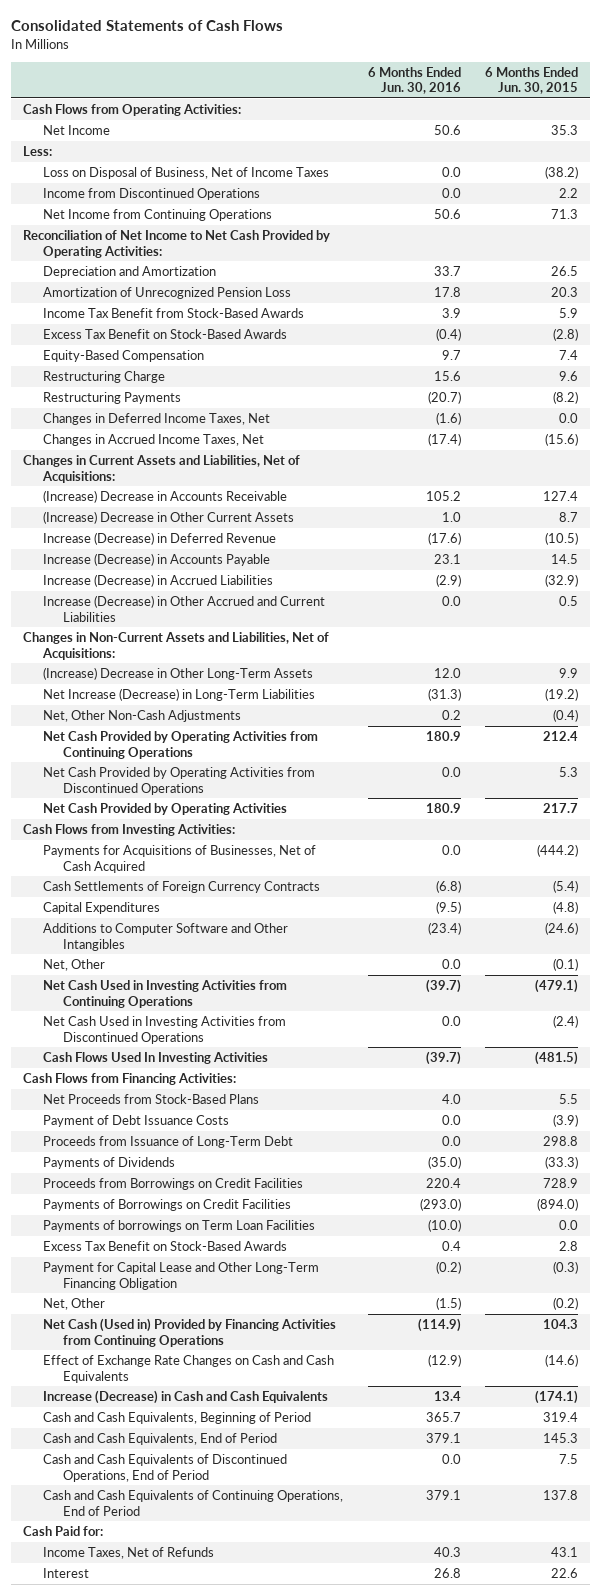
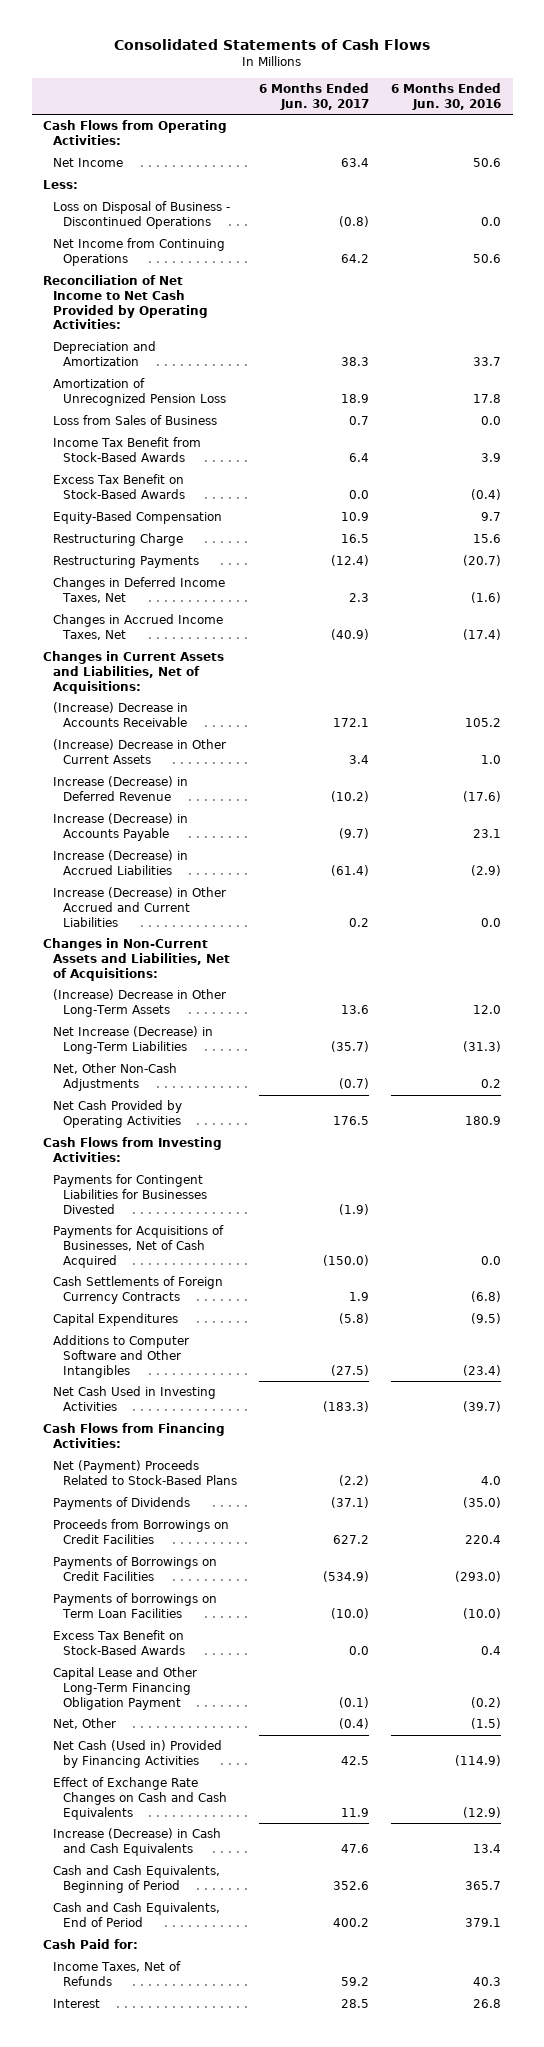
[485,66,579,95] 6 Months Ended Jun. 30, 2015 -> none
none -> [259,83,370,110] 6 Months Ended Jun. 30, 2017
[43,188,261,201] Income from Discontinued Operations -> none
[43,167,330,180] Loss on Disposal of Business, Net of Income Taxes -> [52,201,230,229] Loss on Disposal of Business - Discontinued Operations
none -> [52,415,217,426] Loss from Sales of Business
[43,731,319,759] Net Cash Provided by Operating Activities from Continuing Operations -> none
[43,767,316,795] Net Cash Provided by Operating Activities from Discontinued Operations -> none
none -> [52,1174,207,1214] Payments for Contingent Liabilities for Businesses Divested
[43,959,106,972] Net, Other -> none
[43,980,288,1008] Net Cash Used in Investing Activities from Continuing Operations -> none
[43,1016,287,1044] Net Cash Used in Investing Activities from Discontinued Operations -> none
[43,1052,269,1065] Cash Flows Used In Investing Activities -> [52,1386,216,1411] Net Cash Used in Investing Activities
[43,1115,230,1128] Payment of Debt Issuance Costs -> none
[43,1136,294,1149] Proceeds from Issuance of Long-Term Debt -> none
[43,1094,260,1105] Net Proceeds from Stock-Based Plans -> [52,1460,237,1485] Net (Payment) Proceeds Related to Stock-Based Plans
[43,1262,320,1290] Payment for Capital Lease and Other Long-Term Financing Obligation -> [52,1667,197,1710] Capital Lease and Other Long-Term Financing Obligation Payment
[43,1318,337,1347] Net Cash (Used in) Provided by Financing Activities from Continuing Operations -> [52,1740,222,1768] Net Cash (Used in) Provided by Financing Activities
[43,1454,288,1482] Cash and Cash Equivalents of Discontinued Operations, End of Period -> none
[43,1490,344,1516] Cash and Cash Equivalents of Continuing Operations, End of Period -> none

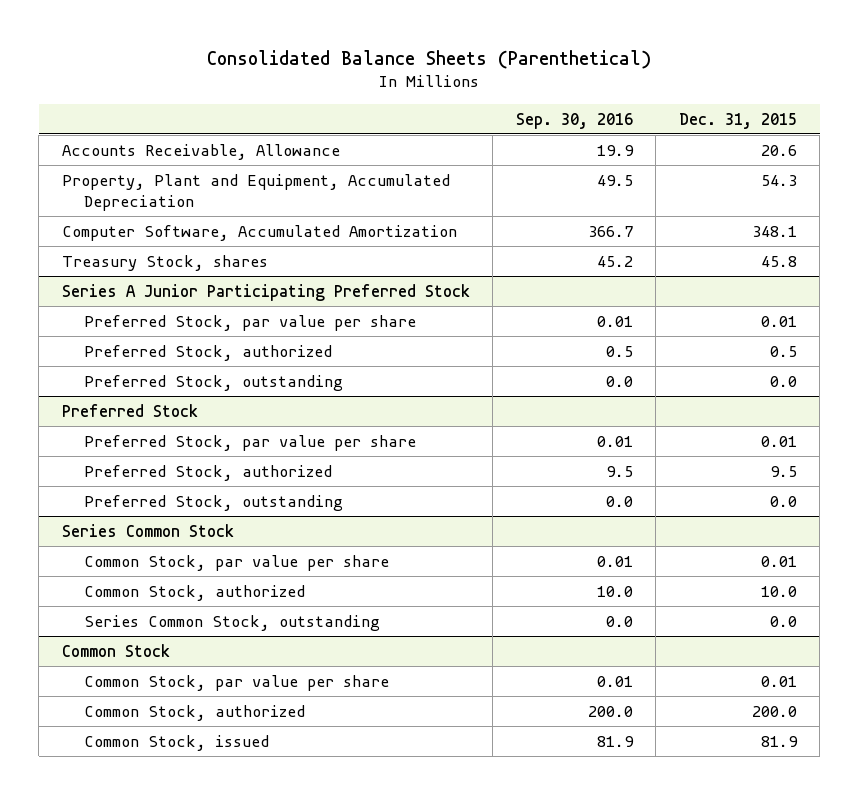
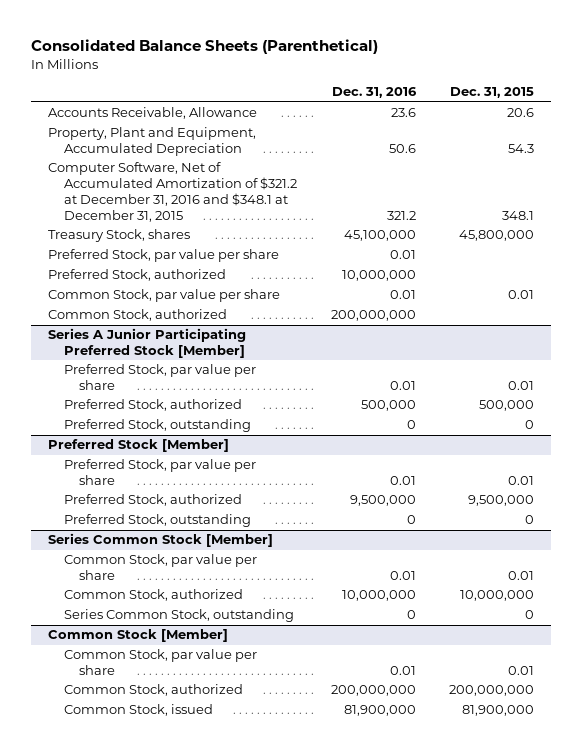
[515,112,633,129] Sep. 30, 2016 -> none
none -> [331,87,417,99] Dec. 31, 2016
[61,224,457,241] Computer Software, Accumulated Amortization -> [48,162,297,222] Computer Software, Net of Accumulated Amortization of $321.2 at December 31, 2016 and $348.1 at December 31, 2015
[760,255,797,267] 45.8 -> [459,230,535,242] 45,800,000
none -> [48,249,280,263] Preferred Stock, par value per share
none -> [48,269,227,282] Preferred Stock, authorized
none -> [48,289,281,303] Common Stock, par value per share
none -> [48,309,228,322] Common Stock, authorized
[61,283,470,301] Series A Junior Participating Preferred Stock -> [48,328,247,359] Series A Junior Participating Preferred Stock [Member]
[769,345,797,357] 0.5 -> [479,400,535,412] 500,000
[769,375,797,387] 0.0 -> [525,420,535,430] 0
[61,403,198,417] Preferred Stock -> [48,439,230,453] Preferred Stock [Member]
[769,465,797,477] 9.5 -> [468,495,535,507] 9,500,000
[769,495,797,507] 0.0 -> [525,515,535,525] 0
[61,523,234,537] Series Common Stock -> [48,533,274,548] Series Common Stock [Member]
[760,585,797,597] 10.0 -> [460,590,535,602] 10,000,000
[769,615,797,627] 0.0 -> [525,610,535,620] 0
[61,643,170,657] Common Stock -> [48,629,229,643] Common Stock [Member]
[751,705,797,717] 200.0 -> [449,685,535,697] 200,000,000
[760,735,798,747] 81.9 -> [462,705,535,717] 81,900,000

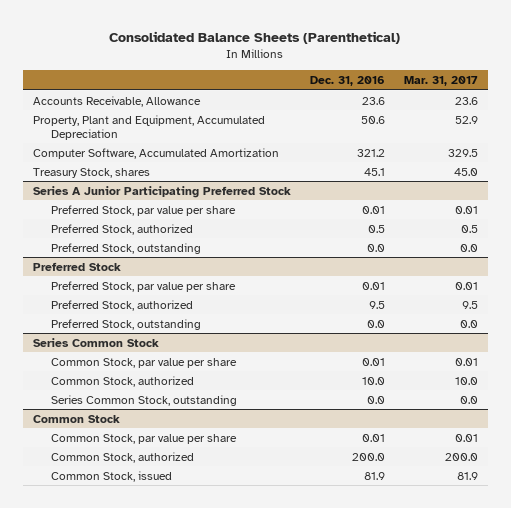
[450,87,535,99] Dec. 31, 2015 -> none
none -> [404,76,479,87] Mar. 31, 2017
[48,249,280,263] Preferred Stock, par value per share -> none
[48,269,227,282] Preferred Stock, authorized -> none
[48,289,281,303] Common Stock, par value per share -> none
[48,309,228,322] Common Stock, authorized -> none
[48,162,297,222] Computer Software, Net of Accumulated Amortization of $321.2 at December 31, 2016 and $348.1 at December 31, 2015 -> [32,147,279,159] Computer Software, Accumulated Amortization
[343,230,416,242] 45,100,000 -> [363,167,385,176] 45.1
[48,328,247,359] Series A Junior Participating Preferred Stock [Member] -> [32,185,291,198] Series A Junior Participating Preferred Stock
[360,400,416,412] 500,000 -> [367,224,385,233] 0.5
[406,420,416,430] 0 -> [366,243,385,252] 0.0
[48,439,230,453] Preferred Stock [Member] -> [32,261,121,271] Preferred Stock
[349,495,416,507] 9,500,000 -> [368,300,385,309] 9.5
[406,515,416,525] 0 -> [366,319,385,328] 0.0
[48,533,274,548] Series Common Stock [Member] -> [32,337,159,347] Series Common Stock
[341,590,416,602] 10,000,000 -> [361,376,385,385] 10.0
[406,610,416,620] 0 -> [366,395,385,404] 0.0
[48,629,229,643] Common Stock [Member] -> [32,414,120,423] Common Stock
[330,685,416,697] 200,000,000 -> [351,452,385,461] 200.0
[343,705,416,717] 81,900,000 -> [363,471,385,480] 81.9

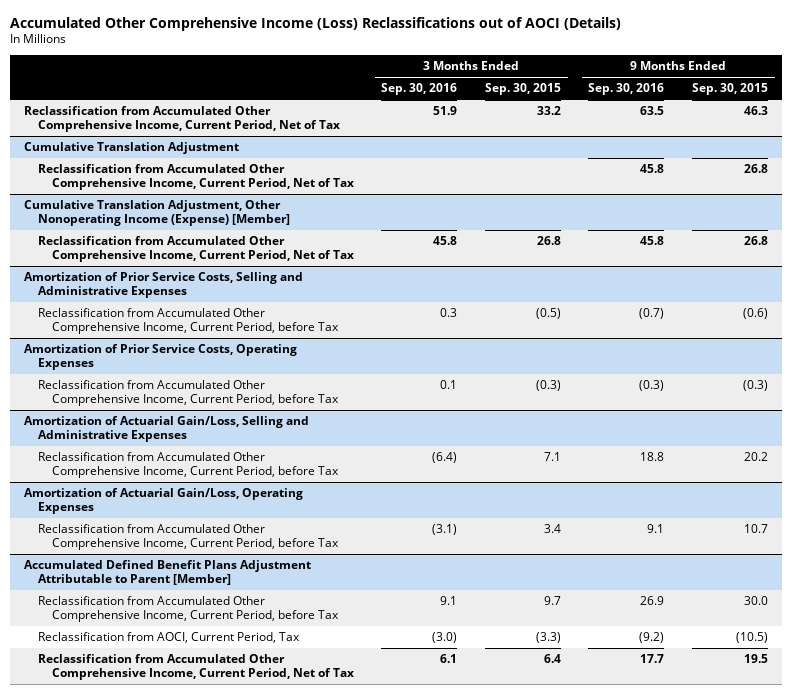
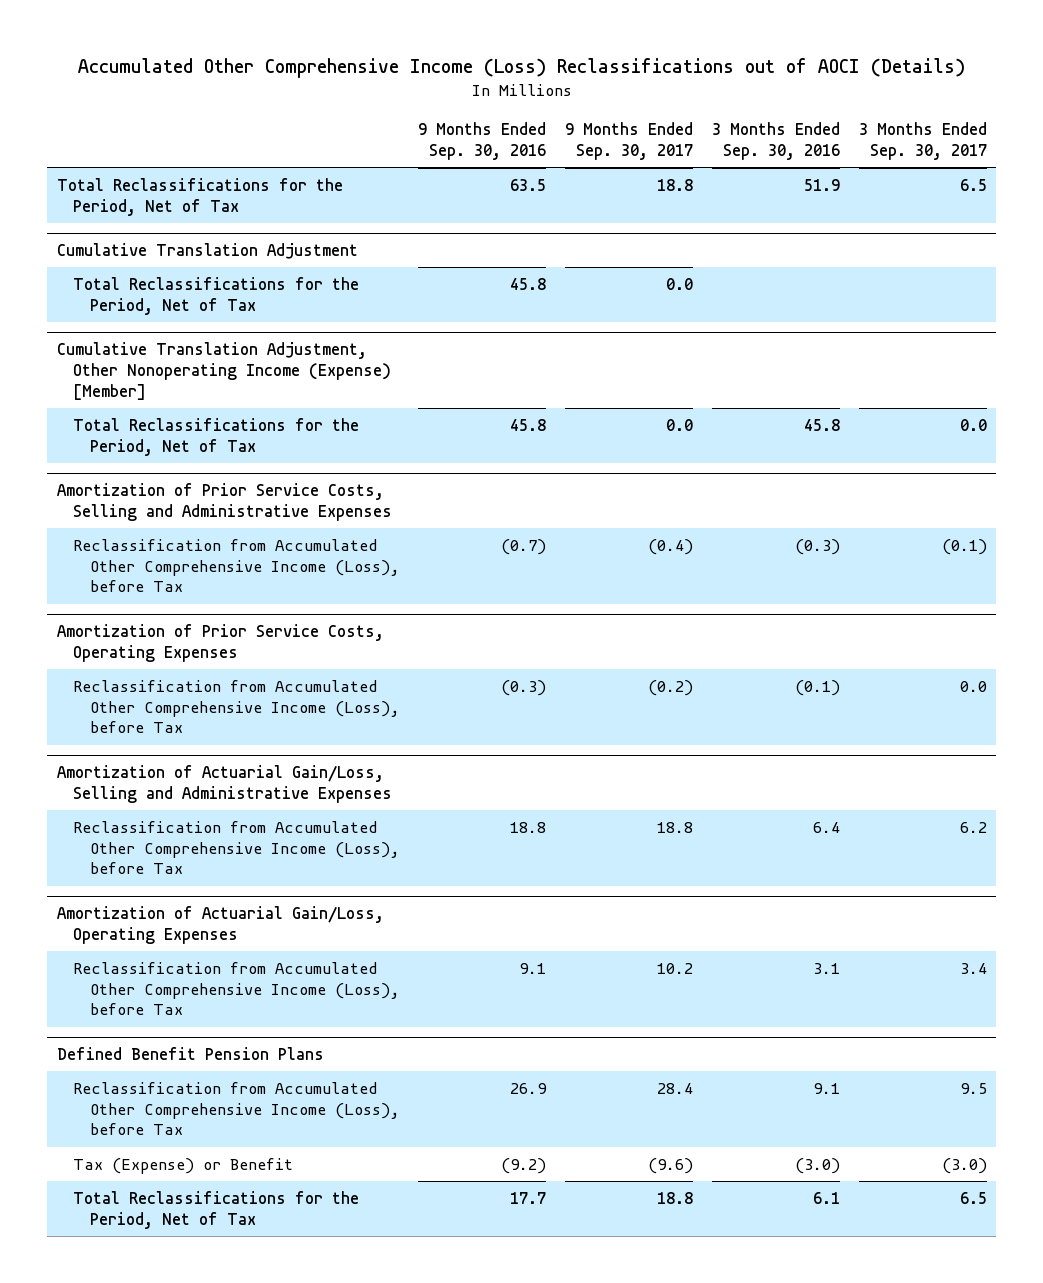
[484,83,561,96] Sep. 30, 2015 -> none
[691,83,768,96] Sep. 30, 2015 -> none
none -> [565,122,694,161] 9 Months Ended Sep. 30, 2017
none -> [858,122,987,161] 3 Months Ended Sep. 30, 2017
[23,106,340,132] Reclassification from Accumulated Other Comprehensive Income, Current Period, Net of Tax -> [56,177,343,216] Total Reclassifications for the Period, Net of Tax
[37,164,354,190] Reclassification from Accumulated Other Comprehensive Income, Current Period, Net of Tax -> [73,276,360,315] Total Reclassifications for the Period, Net of Tax
[37,236,354,262] Reclassification from Accumulated Other Comprehensive Income, Current Period, Net of Tax -> [73,417,360,456] Total Reclassifications for the Period, Net of Tax
[37,308,339,334] Reclassification from Accumulated Other Comprehensive Income, Current Period, before Tax -> [73,538,400,593] Reclassification from Accumulated Other Comprehensive Income (Loss), before Tax
[440,308,458,318] 0.3 -> [794,538,840,555] (0.3)
[37,380,339,406] Reclassification from Accumulated Other Comprehensive Income, Current Period, before Tax -> [73,679,400,734] Reclassification from Accumulated Other Comprehensive Income (Loss), before Tax
[440,380,458,390] 0.1 -> [794,679,840,696] (0.1)
[37,452,339,478] Reclassification from Accumulated Other Comprehensive Income, Current Period, before Tax -> [73,820,400,875] Reclassification from Accumulated Other Comprehensive Income (Loss), before Tax
[432,452,458,464] (6.4) -> [812,821,840,833] 6.4
[37,524,339,550] Reclassification from Accumulated Other Comprehensive Income, Current Period, before Tax -> [73,961,400,1016] Reclassification from Accumulated Other Comprehensive Income (Loss), before Tax
[432,524,458,536] (3.1) -> [812,962,840,974] 3.1
[23,560,311,585] Accumulated Defined Benefit Plans Adjustment Attributable to Parent [Member] -> [56,1047,324,1061] Defined Benefit Pension Plans
[37,596,339,622] Reclassification from Accumulated Other Comprehensive Income, Current Period, before Tax -> [73,1081,400,1136] Reclassification from Accumulated Other Comprehensive Income (Loss), before Tax
[37,632,300,644] Reclassification from AOCI, Current Period, Tax -> [73,1157,294,1174] Tax (Expense) or Benefit
[37,654,354,680] Reclassification from Accumulated Other Comprehensive Income, Current Period, Net of Tax -> [73,1190,360,1229] Total Reclassifications for the Period, Net of Tax

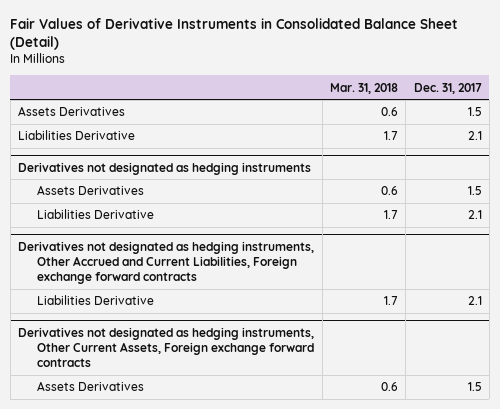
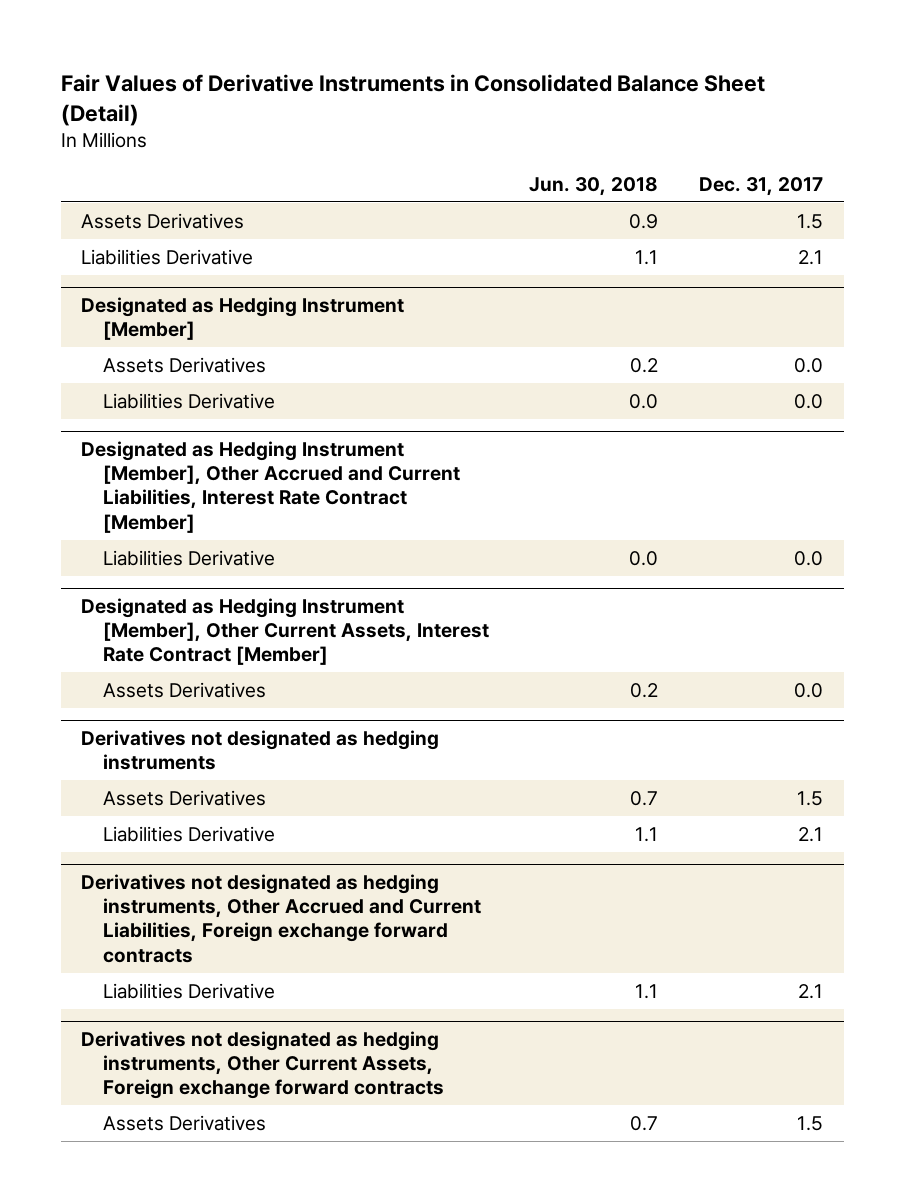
[329,82,398,94] Mar. 31, 2018 -> none
none -> [529,176,659,196] Jun. 30, 2018
none -> [80,296,404,341] Designated as Hedging Instrument [Member]
none -> [102,356,266,373] Assets Derivatives
none -> [102,392,275,409] Liabilities Derivative
none -> [80,440,460,533] Designated as Hedging Instrument [Member], Other Accrued and Current Liabilities, Interest Rate Contract [Member]
none -> [102,549,275,566] Liabilities Derivative
none -> [80,597,489,666] Designated as Hedging Instrument [Member], Other Current Assets, Interest Rate Contract [Member]
none -> [102,681,266,698] Assets Derivatives

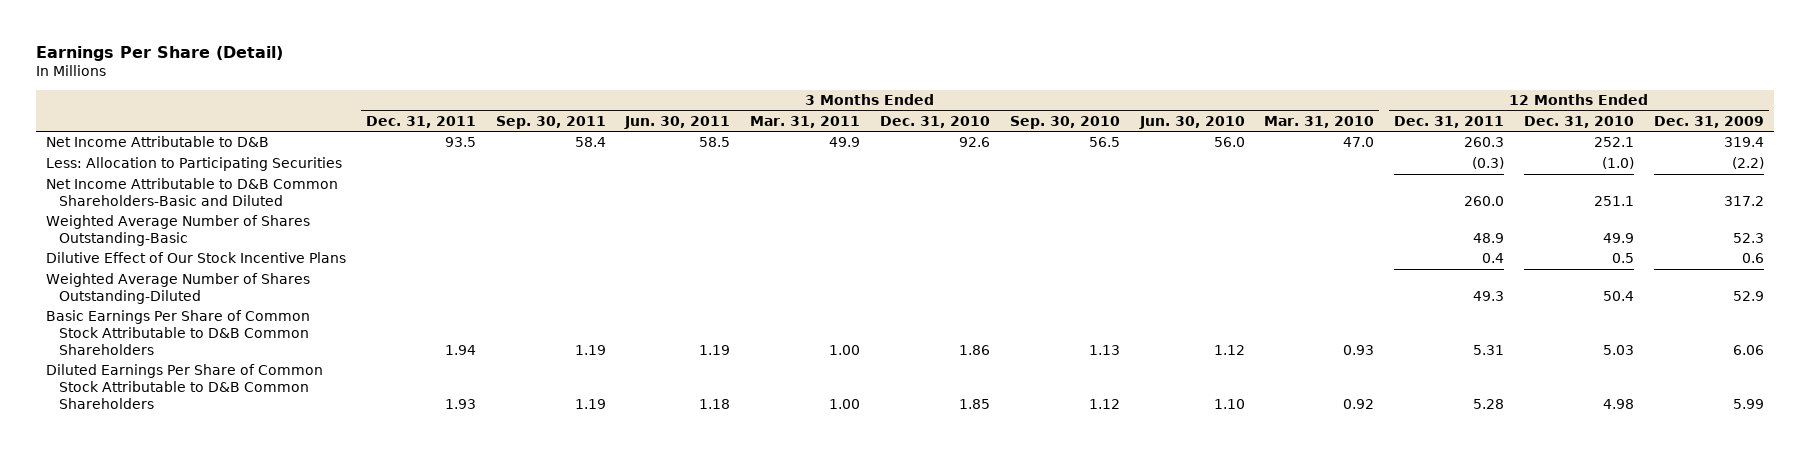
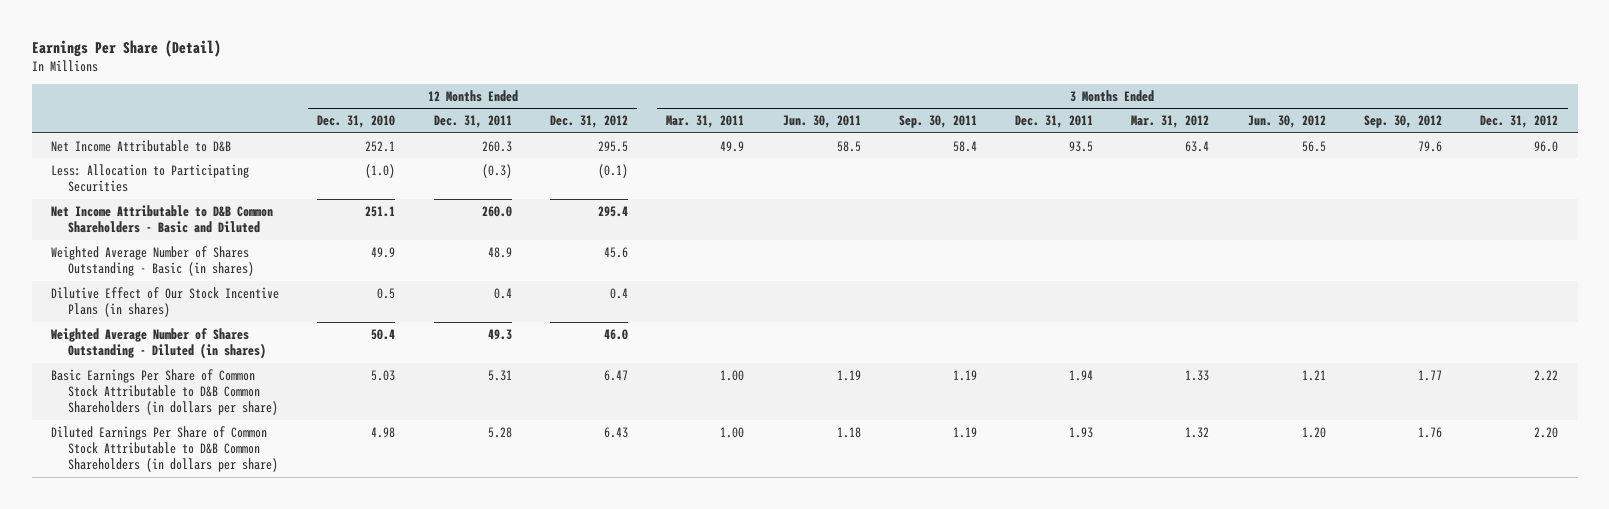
[879,116,990,129] Dec. 31, 2010 -> none
[1009,116,1120,130] Sep. 30, 2010 -> none
[1138,116,1245,130] Jun. 30, 2010 -> none
[1264,116,1375,129] Mar. 31, 2010 -> none
[1653,116,1764,129] Dec. 31, 2009 -> none
none -> [549,115,628,129] Dec. 31, 2012
none -> [1131,115,1210,129] Mar. 31, 2012
none -> [1247,115,1326,129] Jun. 30, 2012
none -> [1364,115,1443,129] Sep. 30, 2012
none -> [1480,115,1559,129] Dec. 31, 2012
[45,178,338,207] Net Income Attributable to D&B Common Shareholders-Basic and Diluted -> [50,204,273,234] Net Income Attributable to D&B Common Shareholders - Basic and Diluted
[45,215,310,247] Weighted Average Number of Shares Outstanding-Basic -> [50,245,255,277] Weighted Average Number of Shares Outstanding - Basic (in shares)
[45,252,346,264] Dilutive Effect of Our Stock Incentive Plans -> [50,286,279,318] Dilutive Effect of Our Stock Incentive Plans (in shares)
[45,273,310,305] Weighted Average Number of Shares Outstanding-Diluted -> [50,327,267,360] Weighted Average Number of Shares Outstanding - Diluted (in shares)
[45,310,310,356] Basic Earnings Per Share of Common Stock Attributable to D&B Common Shareholders -> [50,368,279,416] Basic Earnings Per Share of Common Stock Attributable to D&B Common Shareholders (in dollars per share)
[45,364,323,410] Diluted Earnings Per Share of Common Stock Attributable to D&B Common Shareholders -> [50,425,279,473] Diluted Earnings Per Share of Common Stock Attributable to D&B Common Shareholders (in dollars per share)

